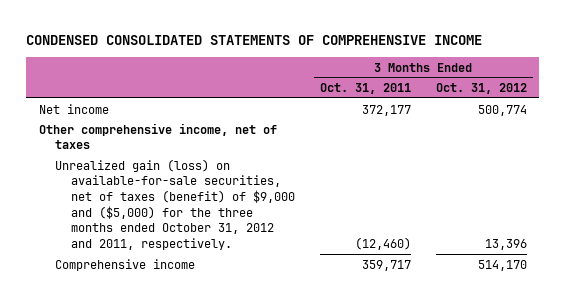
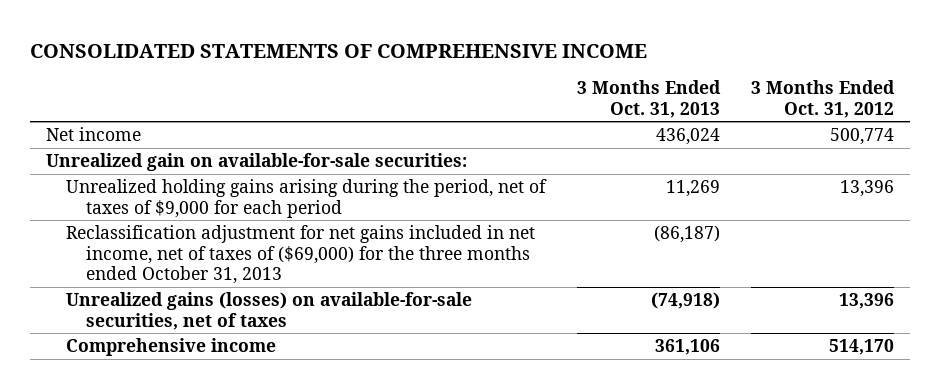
[26,35,483,46] CONDENSED CONSOLIDATED STATEMENTS OF COMPREHENSIVE INCOME -> [30,43,648,58] CONSOLIDATED STATEMENTS OF COMPREHENSIVE INCOME
[319,82,411,94] Oct. 31, 2011 -> none
none -> [576,80,721,118] 3 Months Ended Oct. 31, 2013
[38,122,277,150] Other comprehensive income, net of taxes -> none
none -> [46,153,468,172] Unrealized gain on available-for-sale securities:
[54,158,296,251] Unrealized gain (loss) on available-for-sale securities, net of taxes (benefit) of $9,000 and ($5,000) for the three months ended October 31, 2012 and 2011, respectively. -> [66,179,548,218] Unrealized holding gains arising during the period, net of taxes of $9,000 for each period
none -> [66,225,536,284] Reclassification adjustment for net gains included in net income, net of taxes of ($69,000) for the three months ended October 31, 2013
none -> [66,292,473,330] Unrealized gains (losses) on available-for-sale securities, net of taxes

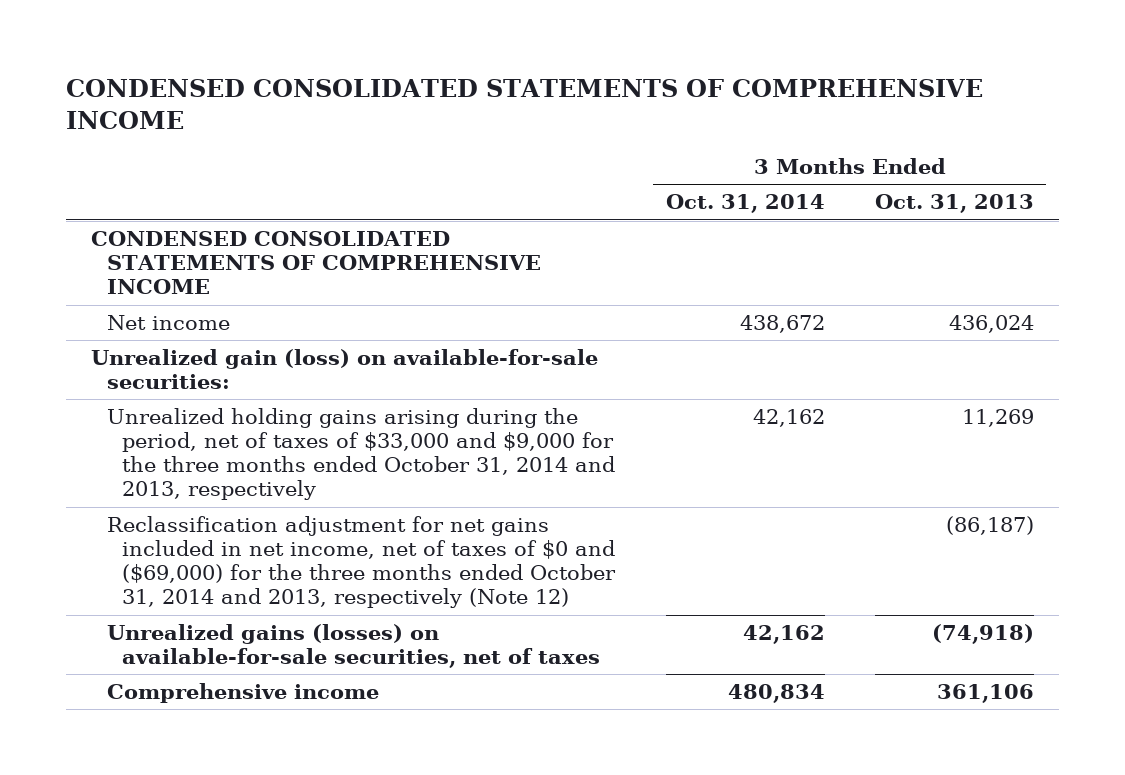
[30,43,648,58] CONSOLIDATED STATEMENTS OF COMPREHENSIVE INCOME -> [65,79,983,129] CONDENSED CONSOLIDATED STATEMENTS OF COMPREHENSIVE INCOME
[751,80,896,118] 3 Months Ended Oct. 31, 2012 -> none
none -> [665,194,825,214] Oct. 31, 2014
none -> [90,231,541,295] CONDENSED CONSOLIDATED STATEMENTS OF COMPREHENSIVE INCOME
[46,153,468,172] Unrealized gain on available-for-sale securities: -> [90,349,598,390] Unrealized gain (loss) on available-for-sale securities:
[66,179,548,218] Unrealized holding gains arising during the period, net of taxes of $9,000 for each period -> [106,408,616,501] Unrealized holding gains arising during the period, net of taxes of $33,000 and $9,000 for the three months ended October 31, 2014 and 2013, respectively
[66,225,536,284] Reclassification adjustment for net gains included in net income, net of taxes of ($69,000) for the three months ended October 31, 2013 -> [106,516,617,609] Reclassification adjustment for net gains included in net income, net of taxes of $0 and ($69,000) for the three months ended October 31, 2014 and 2013, respectively (Note 12)

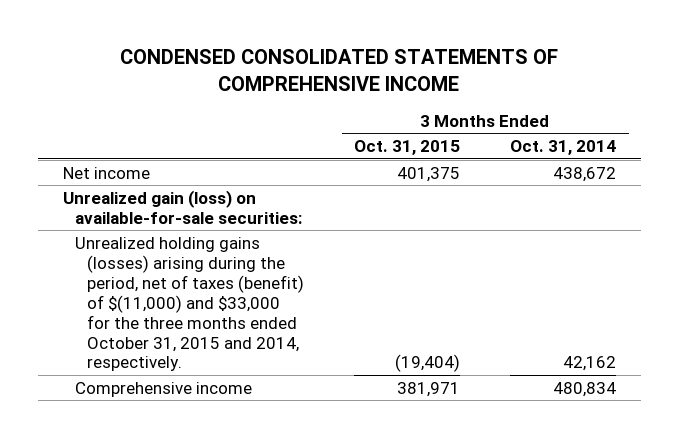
[874,194,1034,214] Oct. 31, 2013 -> none
none -> [354,140,461,156] Oct. 31, 2015
[90,231,541,295] CONDENSED CONSOLIDATED STATEMENTS OF COMPREHENSIVE INCOME -> none
[106,516,617,609] Reclassification adjustment for net gains included in net income, net of taxes of $0 and ($69,000) for the three months ended October 31, 2014 and 2013, respectively (Note 12) -> none
[106,624,601,669] Unrealized gains (losses) on available-for-sale securities, net of taxes -> none
[106,408,616,501] Unrealized holding gains arising during the period, net of taxes of $33,000 and $9,000 for the three months ended October 31, 2014 and 2013, respectively -> [74,236,305,372] Unrealized holding gains (losses) arising during the period, net of taxes (benefit) of $(11,000) and $33,000 for the three months ended October 31, 2015 and 2014, respectively.

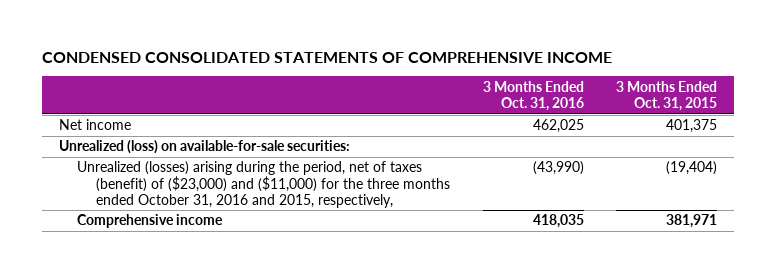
[510,140,617,156] Oct. 31, 2014 -> none
none -> [482,80,584,111] 3 Months Ended Oct. 31, 2016
[62,189,302,224] Unrealized gain (loss) on available-for-sale securities: -> [58,140,350,155] Unrealized (loss) on available-for-sale securities:
[74,236,305,372] Unrealized holding gains (losses) arising during the period, net of taxes (benefit) of $(11,000) and $33,000 for the three months ended October 31, 2015 and 2014, respectively. -> [77,161,450,208] Unrealized (losses) arising during the period, net of taxes (benefit) of ($23,000) and ($11,000) for the three months ended October 31, 2016 and 2015, respectively,

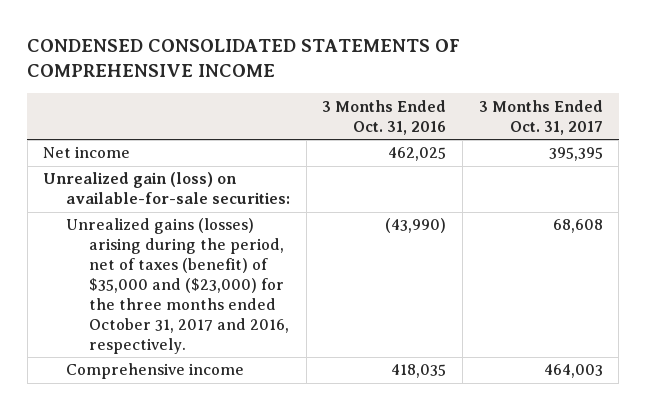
[616,80,718,111] 3 Months Ended Oct. 31, 2015 -> none
none -> [478,99,603,135] 3 Months Ended Oct. 31, 2017
[58,140,350,155] Unrealized (loss) on available-for-sale securities: -> [43,172,291,205] Unrealized gain (loss) on available-for-sale securities:
[77,161,450,208] Unrealized (losses) arising during the period, net of taxes (benefit) of ($23,000) and ($11,000) for the three months ended October 31, 2016 and 2015, respectively, -> [66,218,290,354] Unrealized gains (losses) arising during the period, net of taxes (benefit) of $35,000 and ($23,000) for the three months ended October 31, 2017 and 2016, respectively.

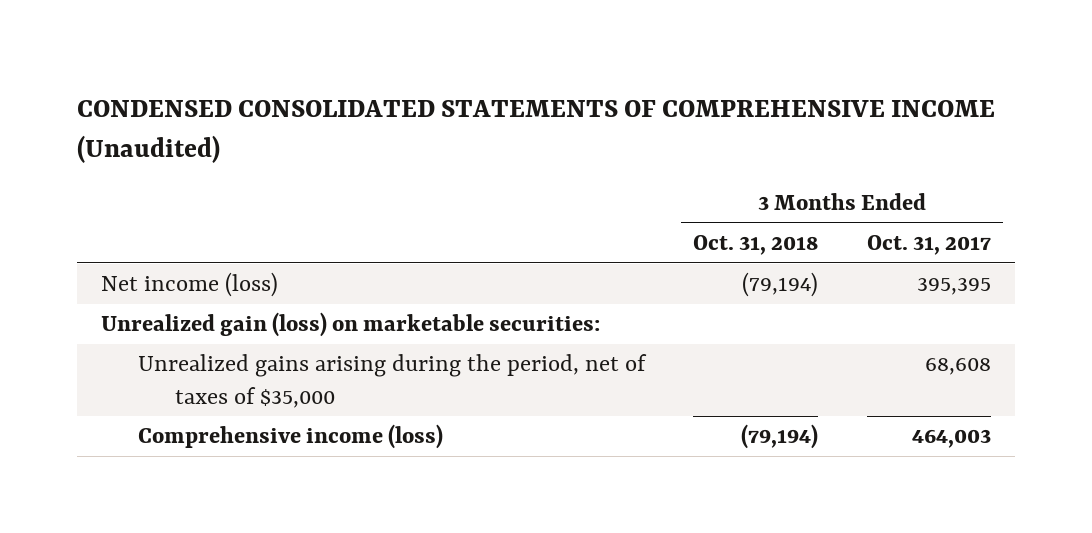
[27,39,461,78] CONDENSED CONSOLIDATED STATEMENTS OF COMPREHENSIVE INCOME -> [77,100,996,164] CONDENSED CONSOLIDATED STATEMENTS OF COMPREHENSIVE INCOME (Unaudited)
[322,99,447,135] 3 Months Ended Oct. 31, 2016 -> none
none -> [693,234,819,255] Oct. 31, 2018
[43,146,131,159] Net income -> [101,272,279,298] Net income (loss)
[43,172,291,205] Unrealized gain (loss) on available-for-sale securities: -> [101,312,601,338] Unrealized gain (loss) on marketable securities:
[66,218,290,354] Unrealized gains (losses) arising during the period, net of taxes (benefit) of $35,000 and ($23,000) for the three months ended October 31, 2017 and 2016, respectively. -> [137,354,647,408] Unrealized gains arising during the period, net of taxes of $35,000
[66,363,245,380] Comprehensive income -> [137,424,443,450] Comprehensive income (loss)

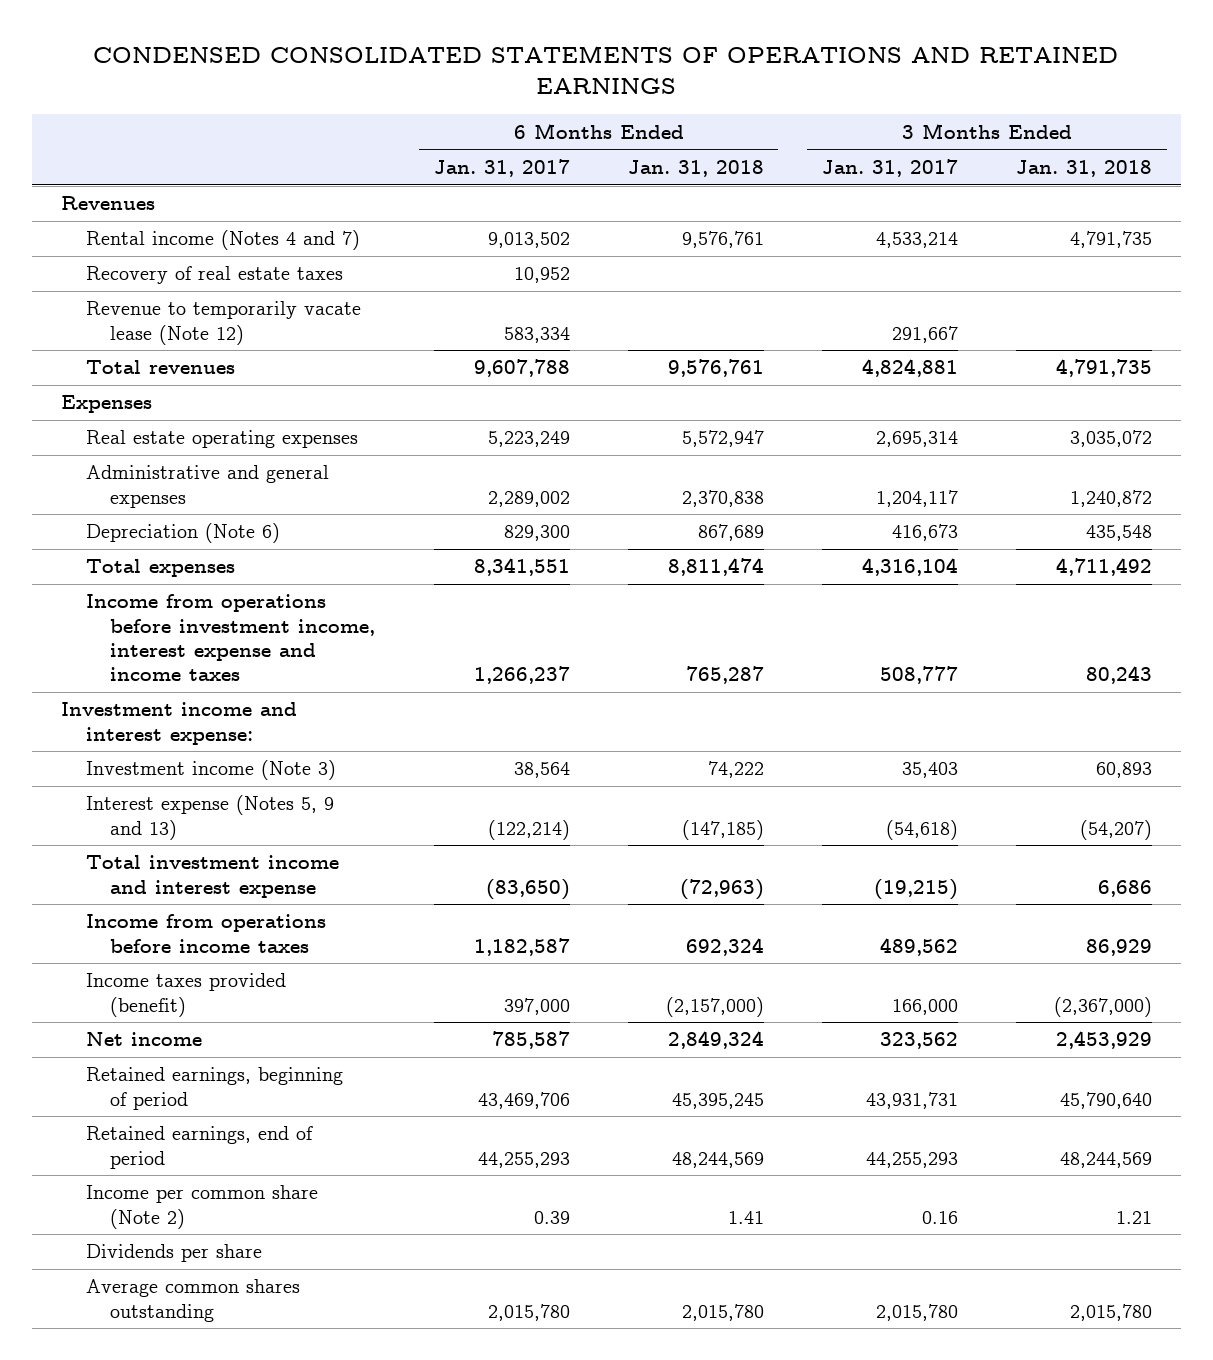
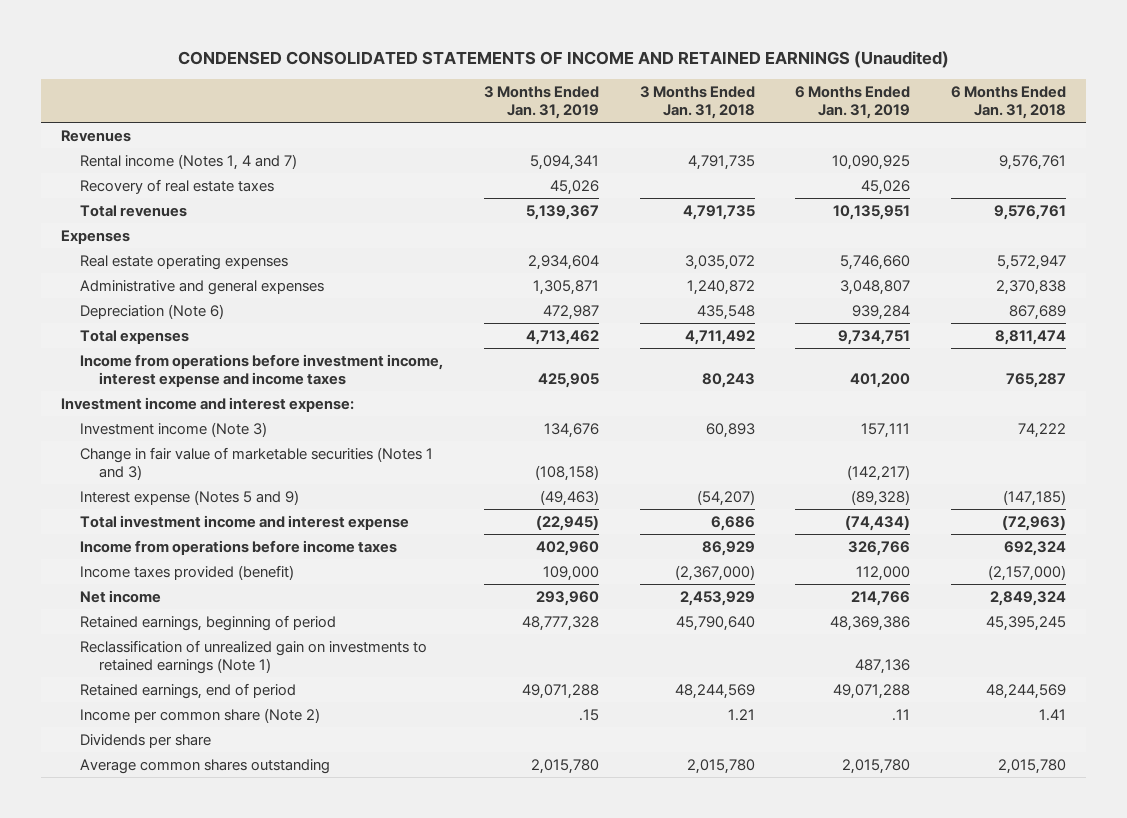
[93,45,1119,95] CONDENSED CONSOLIDATED STATEMENTS OF OPERATIONS AND RETAINED EARNINGS -> [177,51,949,69] CONDENSED CONSOLIDATED STATEMENTS OF INCOME AND RETAINED EARNINGS (Unaudited)
[433,158,570,177] Jan. 31, 2017 -> none
[821,158,958,177] Jan. 31, 2017 -> none
none -> [483,85,599,120] 3 Months Ended Jan. 31, 2019
none -> [795,85,911,120] 6 Months Ended Jan. 31, 2019
[85,230,360,251] Rental income (Notes 4 and 7) -> [80,153,298,170] Rental income (Notes 1, 4 and 7)
[85,301,361,345] Revenue to temporarily vacate lease (Note 12) -> none
none -> [80,446,434,480] Change in fair value of marketable securities (Notes 1 and 3)
[85,795,334,840] Interest expense (Notes 5, 9 and 13) -> [80,489,300,505] Interest expense (Notes 5 and 9)
none -> [80,639,428,674] Reclassification of unrealized gain on investments to retained earnings (Note 1)

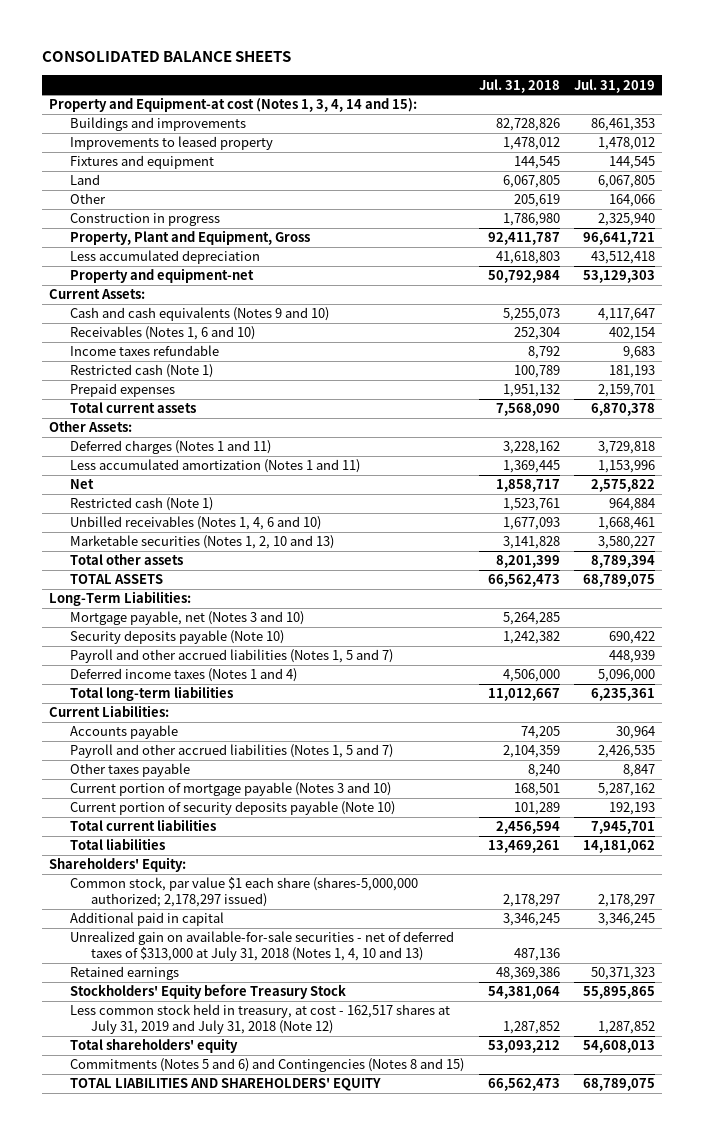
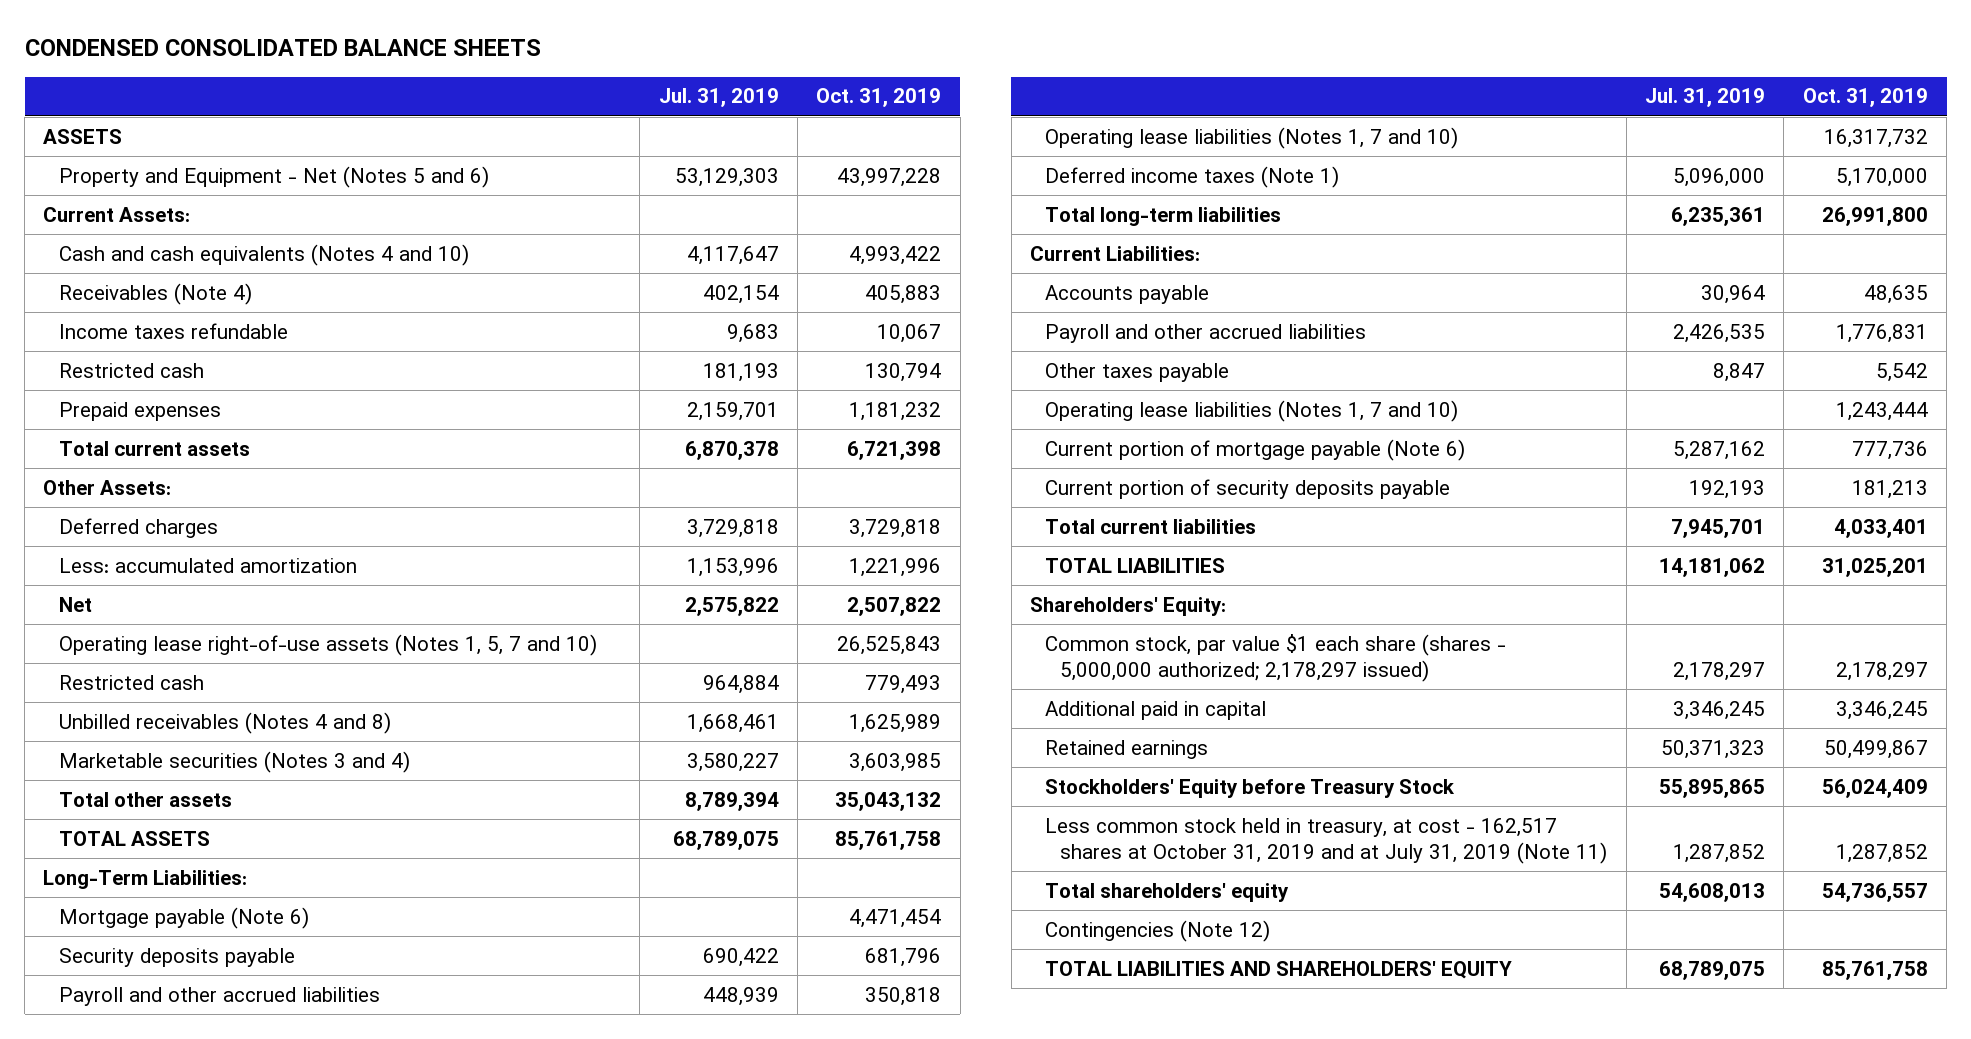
[42,51,292,63] CONSOLIDATED BALANCE SHEETS -> [24,39,541,57] CONDENSED CONSOLIDATED BALANCE SHEETS
[478,78,560,93] Jul. 31, 2018 -> none
none -> [816,88,942,108] Oct. 31, 2019
[49,97,418,113] Property and Equipment-at cost (Notes 1, 3, 4, 14 and 15): -> none
[70,117,247,132] Buildings and improvements -> none
[70,136,274,151] Improvements to leased property -> none
[70,155,215,170] Fixtures and equipment -> none
[70,174,101,186] Land -> none
[70,193,107,205] Other -> none
[70,213,221,227] Construction in progress -> none
[70,230,311,246] Property, Plant and Equipment, Gross -> none
[70,250,261,265] Less accumulated depreciation -> none
none -> [43,128,123,144] ASSETS
[70,268,255,284] Property and equipment-net -> [58,165,489,188] Property and Equipment - Net (Notes 5 and 6)
[70,307,330,322] Cash and cash equivalents (Notes 9 and 10) -> [58,243,469,266] Cash and cash equivalents (Notes 4 and 10)
[70,326,256,341] Receivables (Notes 1, 6 and 10) -> [58,282,252,305] Receivables (Note 4)
[70,364,214,379] Restricted cash (Note 1) -> [58,362,204,378] Restricted cash
[70,440,272,455] Deferred charges (Notes 1 and 11) -> [58,517,218,538] Deferred charges
[70,459,361,474] Less accumulated amortization (Notes 1 and 11) -> [58,557,357,573] Less: accumulated amortization
none -> [58,633,597,656] Operating lease right-of-use assets (Notes 1, 5, 7 and 10)
[70,497,214,512] Restricted cash (Note 1) -> [58,674,204,690] Restricted cash
[70,516,322,531] Unbilled receivables (Notes 1, 4, 6 and 10) -> [58,711,391,734] Unbilled receivables (Notes 4 and 8)
[70,535,335,550] Marketable securities (Notes 1, 2, 10 and 13) -> [58,750,410,773] Marketable securities (Notes 3 and 4)
[70,611,305,626] Mortgage payable, net (Notes 3 and 10) -> [58,906,309,929] Mortgage payable (Note 6)
[70,630,285,645] Security deposits payable (Note 10) -> [58,947,295,967] Security deposits payable
[70,649,394,664] Payroll and other accrued liabilities (Notes 1, 5 and 7) -> [58,986,380,1006] Payroll and other accrued liabilities
none -> [1045,126,1459,149] Operating lease liabilities (Notes 1, 7 and 10)
[70,668,298,683] Deferred income taxes (Notes 1 and 4) -> [1045,165,1340,188] Deferred income taxes (Note 1)
[70,744,394,759] Payroll and other accrued liabilities (Notes 1, 5 and 7) -> [1045,323,1367,343] Payroll and other accrued liabilities
none -> [1045,399,1459,422] Operating lease liabilities (Notes 1, 7 and 10)
[70,782,392,797] Current portion of mortgage payable (Notes 3 and 10) -> [1045,438,1466,461] Current portion of mortgage payable (Note 6)
[70,801,396,816] Current portion of security deposits payable (Note 10) -> [1045,478,1451,499] Current portion of security deposits payable
[70,838,166,851] Total liabilities -> [1045,557,1226,573] TOTAL LIABILITIES
[70,877,419,907] Common stock, par value $1 each share (shares-5,000,000 authorized; 2,178,297 issued) -> [1045,633,1507,682] Common stock, par value $1 each share (shares - 5,000,000 authorized; 2,178,297 issued)
[70,931,455,961] Unrealized gain on available-for-sale securities - net of deferred taxes of $313,000 at July 31, 2018 (Notes 1, 4, 10 and 13) -> none
[70,1004,451,1034] Less common stock held in treasury, at cost - 162,517 shares at July 31, 2019 and July 31, 2018 (Note 12) -> [1045,817,1608,864] Less common stock held in treasury, at cost - 162,517 shares at October 31, 2019 and at July 31, 2019 (Note 11)
[70,1058,465,1073] Commitments (Notes 5 and 6) and Contingencies (Notes 8 and 15) -> [1045,919,1271,942] Contingencies (Note 12)

